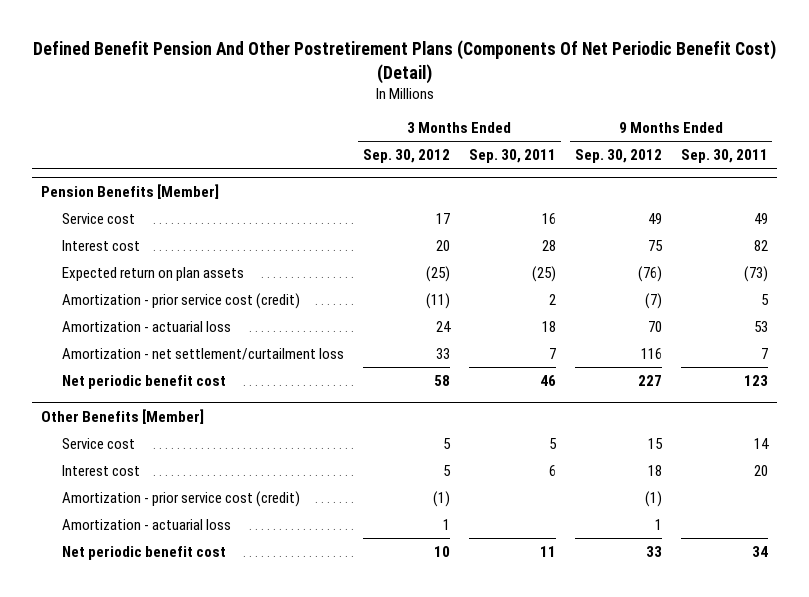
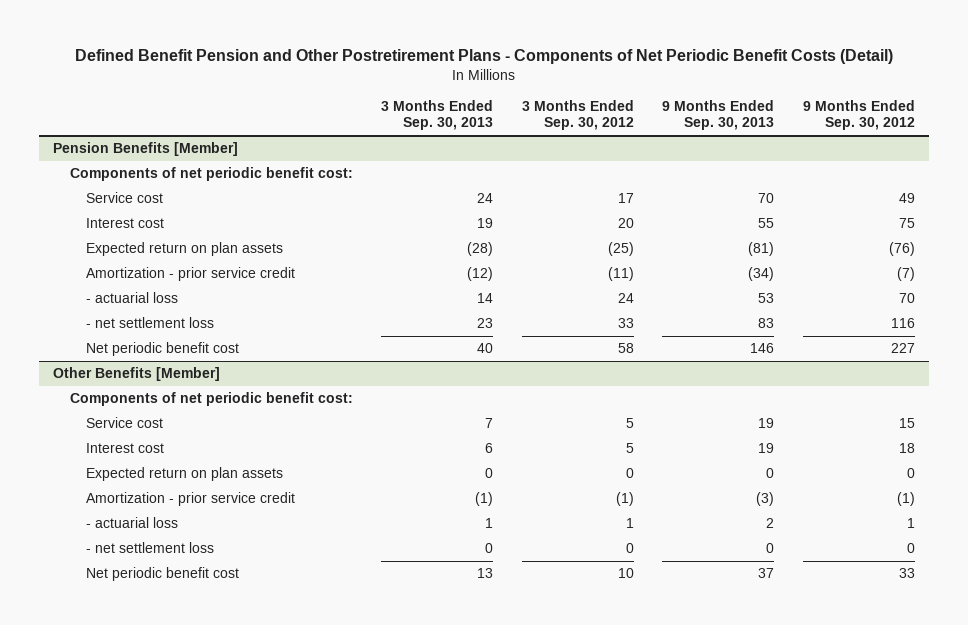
[32,40,776,84] Defined Benefit Pension And Other Postretirement Plans (Components Of Net Periodic Benefit Cost) (Detail) -> [74,48,893,64] Defined Benefit Pension and Other Postretirement Plans - Components of Net Periodic Benefit Costs (Detail)
[468,149,556,164] Sep. 30, 2011 -> none
[680,149,768,164] Sep. 30, 2011 -> none
none -> [381,100,494,131] 3 Months Ended Sep. 30, 2013
none -> [662,100,775,131] 9 Months Ended Sep. 30, 2013
none -> [69,167,353,182] Components of net periodic benefit cost:
[62,292,301,309] Amortization - prior service cost (credit) -> [85,267,295,282] Amortization - prior service credit
[62,320,232,332] Amortization - actuarial loss -> [85,292,178,304] - actuarial loss
[62,347,345,360] Amortization - net settlement/curtailment loss -> [85,317,214,329] - net settlement loss
none -> [69,392,353,407] Components of net periodic benefit cost:
none -> [85,467,283,482] Expected return on plan assets
[62,490,301,507] Amortization - prior service cost (credit) -> [85,492,295,507] Amortization - prior service credit
[62,518,232,530] Amortization - actuarial loss -> [85,517,178,529] - actuarial loss
none -> [85,542,214,554] - net settlement loss

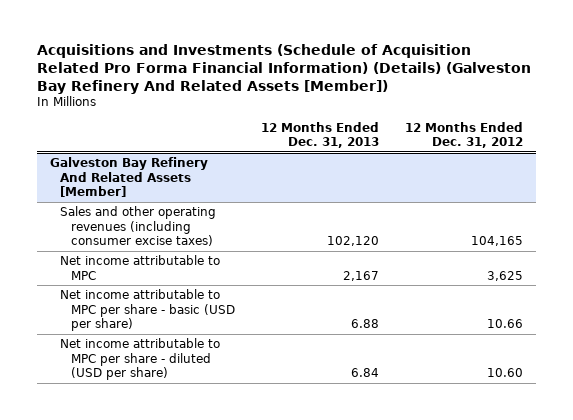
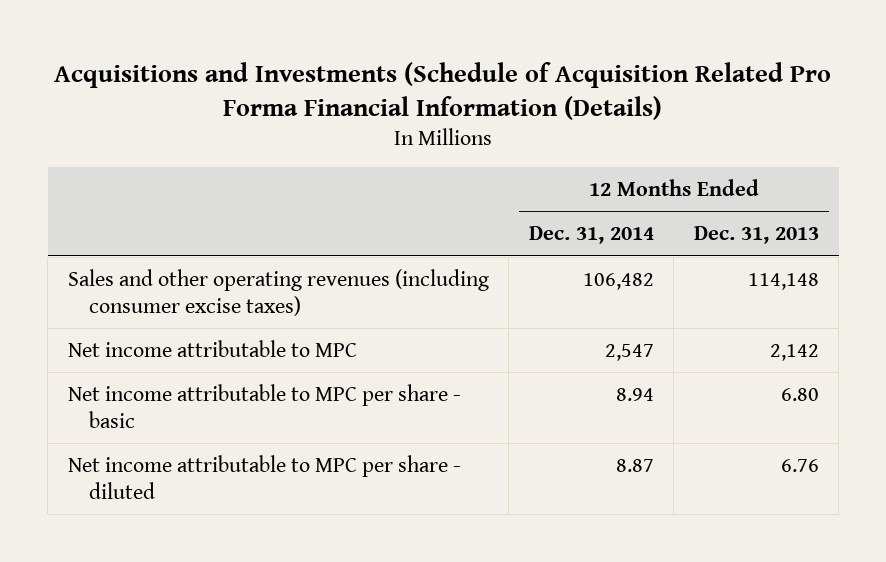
[36,43,531,94] Acquisitions and Investments (Schedule of Acquisition Related Pro Forma Financial Information) (Details) (Galveston Bay Refinery And Related Assets [Member]) -> [54,61,832,120] Acquisitions and Investments (Schedule of Acquisition Related Pro Forma Financial Information (Details)
[405,121,524,149] 12 Months Ended Dec. 31, 2012 -> none
none -> [528,226,654,245] Dec. 31, 2014
[49,156,208,198] Galveston Bay Refinery And Related Assets [Member] -> none
[327,236,380,247] 102,120 -> [747,272,819,290] 114,148
[343,270,380,281] 2,167 -> [769,343,819,361] 2,142
[60,288,235,332] Net income attributable to MPC per share - basic (USD per share) -> [67,383,461,428] Net income attributable to MPC per share - basic
[351,319,380,329] 6.88 -> [780,387,819,401] 6.80
[60,337,221,381] Net income attributable to MPC per share - diluted (USD per share) -> [67,454,461,499] Net income attributable to MPC per share - diluted
[351,368,380,378] 6.84 -> [780,458,819,472] 6.76

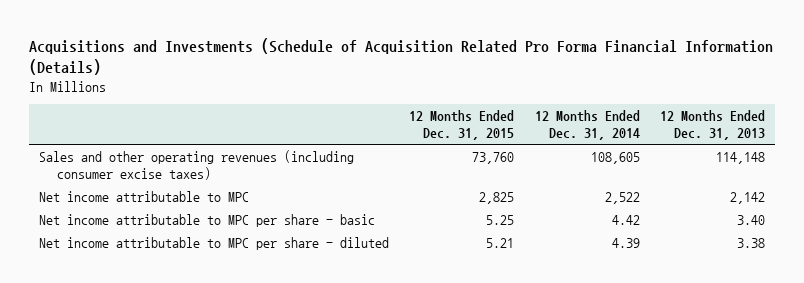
none -> [409,110,515,141] 12 Months Ended Dec. 31, 2015
[582,272,654,290] 106,482 -> [590,151,640,164] 108,605
[604,343,654,361] 2,547 -> [604,191,640,204] 2,522
[615,387,654,401] 8.94 -> [611,214,640,225] 4.42
[780,387,819,401] 6.80 -> [736,214,765,225] 3.40
[615,458,654,472] 8.87 -> [611,237,640,248] 4.39
[780,458,819,472] 6.76 -> [736,237,765,248] 3.38

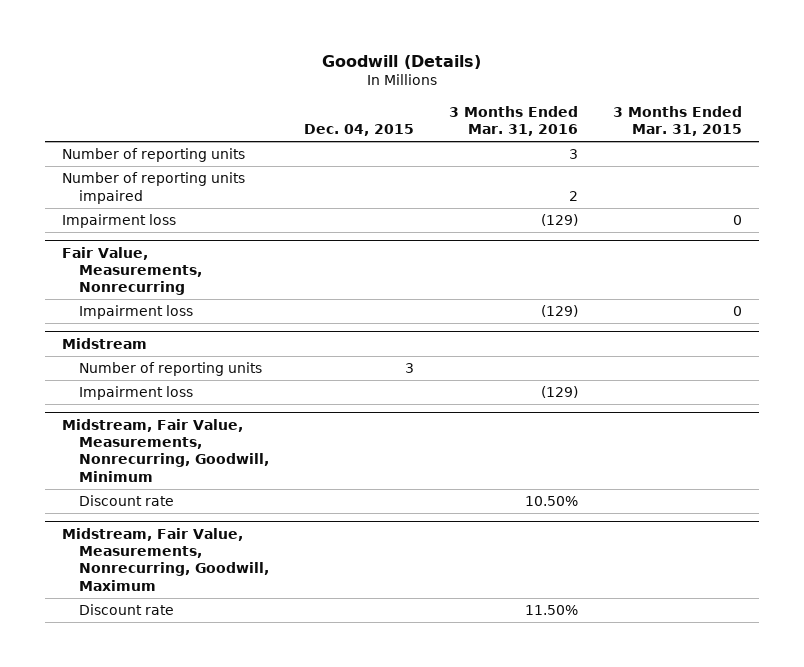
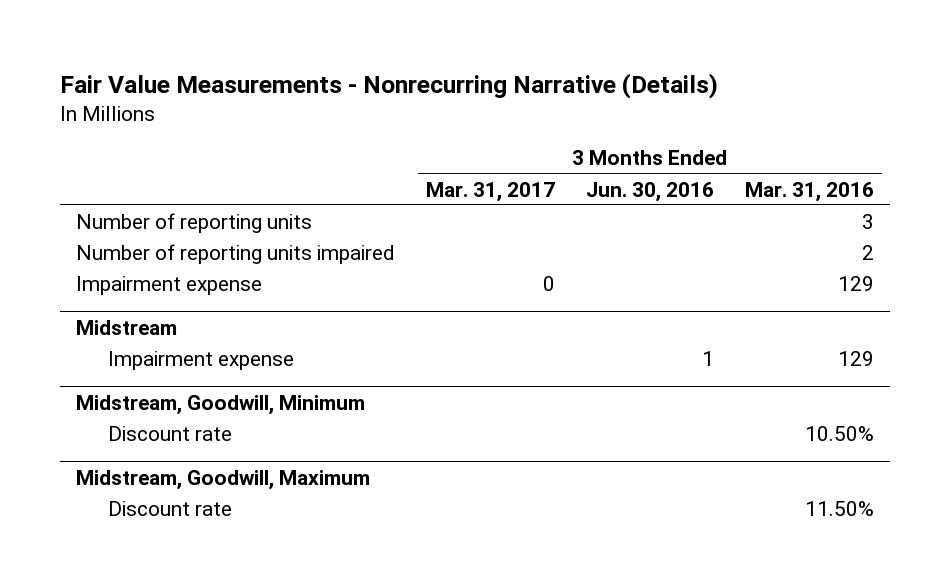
[322,54,482,69] Goodwill (Details) -> [59,72,718,99] Fair Value Measurements - Nonrecurring Narrative (Details)
[304,123,415,136] Dec. 04, 2015 -> none
[612,105,742,136] 3 Months Ended Mar. 31, 2015 -> none
none -> [425,181,555,202] Mar. 31, 2017
none -> [585,181,714,202] Jun. 30, 2016
[62,246,203,296] Fair Value, Measurements, Nonrecurring -> none
[79,305,194,320] Impairment loss -> none
[62,214,177,229] Impairment loss -> [75,276,262,296] Impairment expense
[541,214,579,227] (129) -> [838,276,875,292] 129
[79,362,263,377] Number of reporting units -> none
[62,418,270,482] Midstream, Fair Value, Measurements, Nonrecurring, Goodwill, Minimum -> none
[79,386,194,401] Impairment loss -> [108,351,295,371] Impairment expense
[541,386,579,399] (129) -> [838,351,875,367] 129
none -> [75,394,365,415] Midstream, Goodwill, Minimum
[62,527,270,591] Midstream, Fair Value, Measurements, Nonrecurring, Goodwill, Maximum -> none
none -> [75,469,370,490] Midstream, Goodwill, Maximum

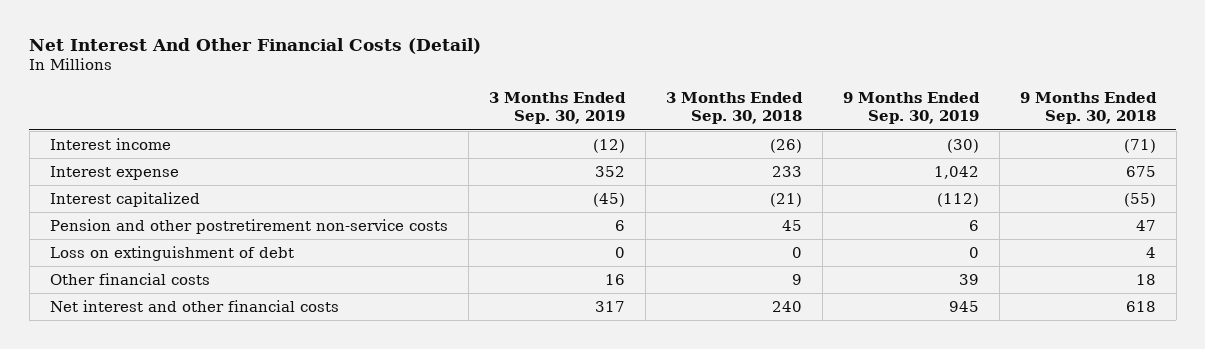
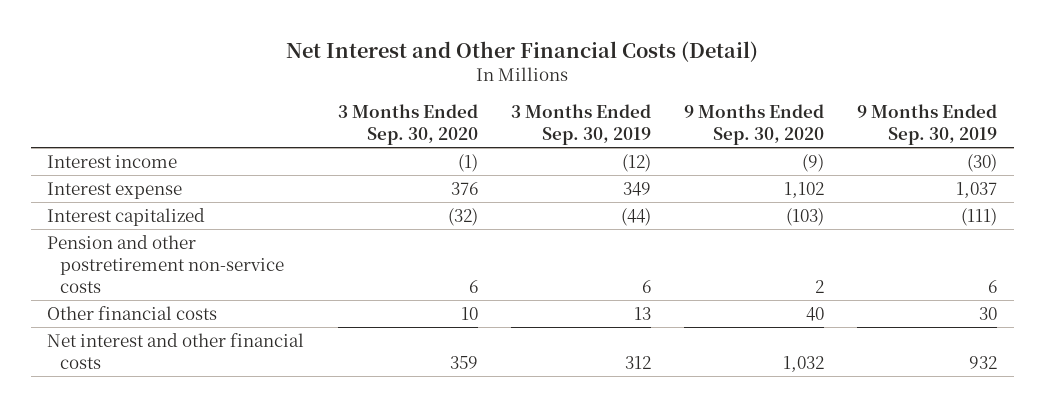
[29,38,482,55] Net Interest And Other Financial Costs (Detail) -> [286,40,759,62] Net Interest and Other Financial Costs (Detail)
[665,92,803,125] 3 Months Ended Sep. 30, 2018 -> none
[1019,92,1157,125] 9 Months Ended Sep. 30, 2018 -> none
none -> [337,104,478,145] 3 Months Ended Sep. 30, 2020
none -> [683,104,824,145] 9 Months Ended Sep. 30, 2020
[594,165,625,177] 352 -> [622,181,651,196] 349
[933,165,979,179] 1,042 -> [956,181,998,198] 1,037
[592,192,625,207] (45) -> [620,207,651,226] (44)
[936,192,979,207] (112) -> [961,207,998,226] (111)
[49,245,294,261] Loss on extinguishment of debt -> none
[604,273,625,285] 16 -> [633,306,651,320] 13
[958,273,979,285] 39 -> [979,306,998,320] 30
[594,300,625,312] 317 -> [624,355,651,369] 312
[948,300,979,312] 945 -> [969,355,998,369] 932

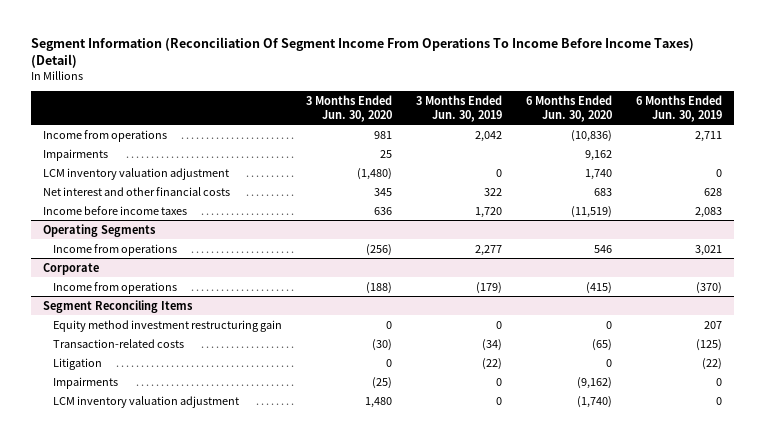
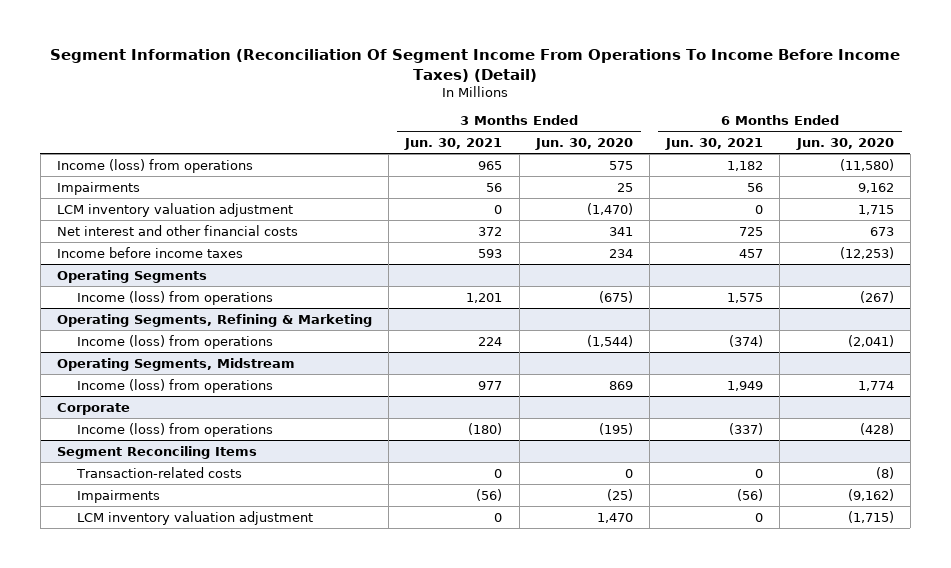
[415,94,502,122] 3 Months Ended Jun. 30, 2019 -> none
[635,94,722,122] 6 Months Ended Jun. 30, 2019 -> none
none -> [404,137,503,150] Jun. 30, 2021
none -> [665,137,764,150] Jun. 30, 2021
[42,129,167,142] Income from operations -> [56,158,253,173] Income (loss) from operations
[373,130,392,139] 981 -> [608,160,633,170] 575
[570,129,612,142] (10,836) -> [839,158,894,171] (11,580)
[356,167,392,180] (1,480) -> [586,202,633,215] (1,470)
[584,168,612,180] 1,740 -> [857,204,894,215] 1,715
[373,187,392,196] 345 -> [608,226,633,236] 341
[593,187,612,196] 683 -> [869,226,894,236] 673
[373,206,392,215] 636 -> [608,248,633,258] 234
[570,205,612,218] (11,519) -> [839,246,894,259] (12,253)
[52,243,177,256] Income from operations -> [76,290,273,305] Income (loss) from operations
[365,243,392,256] (256) -> [598,290,633,303] (675)
[593,244,612,253] 546 -> [859,290,894,303] (267)
none -> [56,313,372,327] Operating Segments, Refining & Marketing
none -> [76,334,273,349] Income (loss) from operations
none -> [56,357,295,371] Operating Segments, Midstream
none -> [76,378,273,393] Income (loss) from operations
[52,281,177,294] Income from operations -> [76,422,273,437] Income (loss) from operations
[365,281,392,294] (188) -> [598,422,633,435] (195)
[585,281,612,294] (415) -> [859,422,894,435] (428)
[52,319,282,332] Equity method investment restructuring gain -> none
[52,357,102,370] Litigation -> none
[371,338,392,351] (30) -> [624,468,633,478] 0
[591,338,612,351] (65) -> [875,466,894,479] (8)
[364,396,392,408] 1,480 -> [596,512,633,523] 1,470
[576,395,612,408] (1,740) -> [847,510,894,523] (1,715)

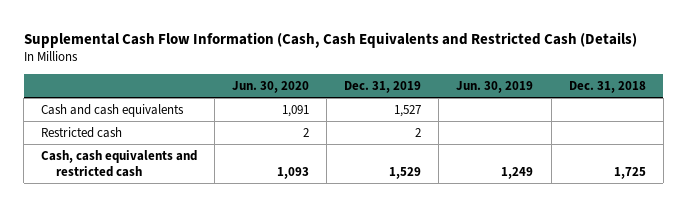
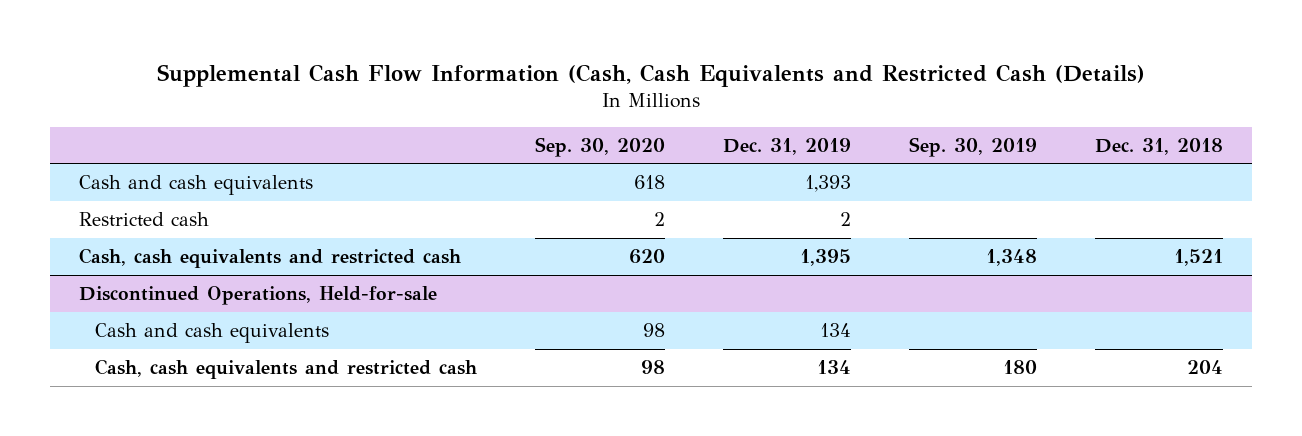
[232,80,310,93] Jun. 30, 2020 -> none
[456,80,534,93] Jun. 30, 2019 -> none
none -> [534,136,665,157] Sep. 30, 2020
none -> [909,136,1038,157] Sep. 30, 2019
[394,104,422,117] 1,527 -> [804,175,851,193] 1,393
[389,166,422,179] 1,529 -> [799,249,851,267] 1,395
[613,166,646,179] 1,725 -> [1174,249,1224,267] 1,521
none -> [79,286,438,306] Discontinued Operations, Held-for-sale
none -> [94,323,329,344] Cash and cash equivalents
none -> [94,359,477,380] Cash, cash equivalents and restricted cash

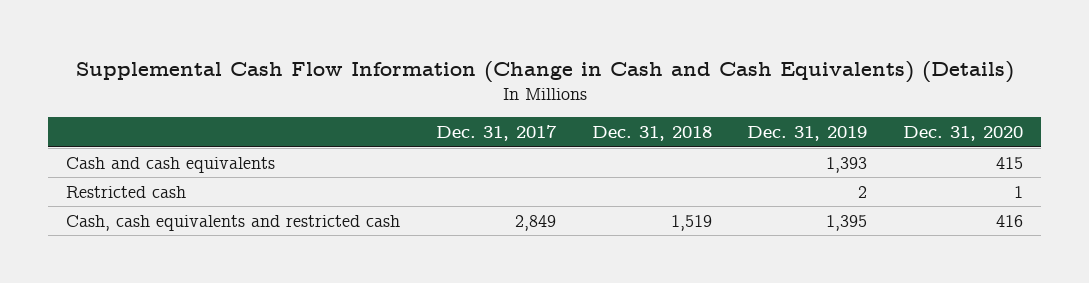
[157,63,1146,87] Supplemental Cash Flow Information (Cash, Cash Equivalents and Restricted Cash (Details) -> [75,60,1014,83] Supplemental Cash Flow Information (Change in Cash and Cash Equivalents) (Details)
[534,136,665,157] Sep. 30, 2020 -> none
[909,136,1038,157] Sep. 30, 2019 -> none
none -> [435,125,557,142] Dec. 31, 2017
none -> [902,126,1023,142] Dec. 31, 2020
[79,286,438,306] Discontinued Operations, Held-for-sale -> none
[94,323,329,344] Cash and cash equivalents -> none
[94,359,477,380] Cash, cash equivalents and restricted cash -> none
[1174,249,1224,267] 1,521 -> [670,214,712,231] 1,519

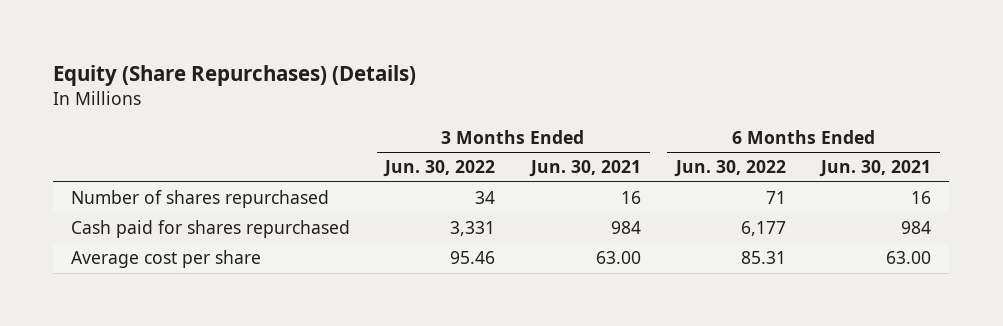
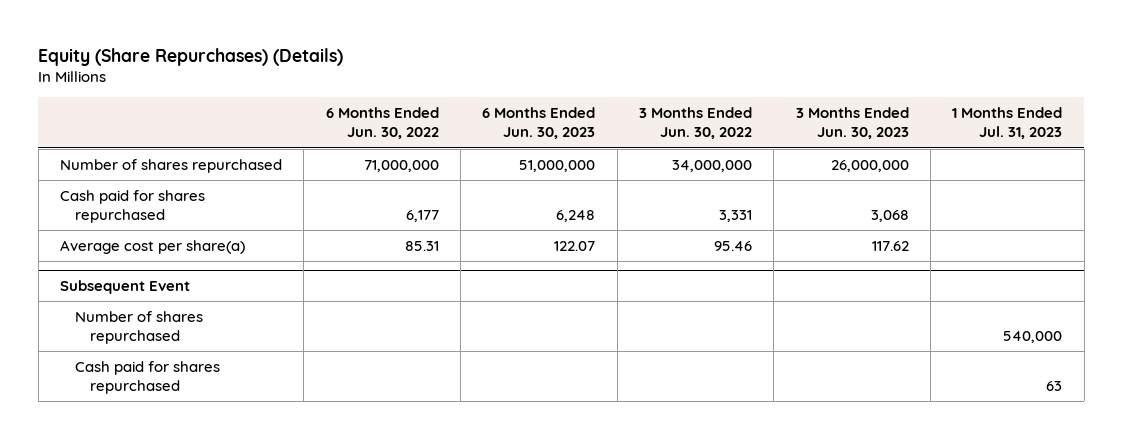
[528,160,641,178] Jun. 30, 2021 -> none
[819,160,932,178] Jun. 30, 2021 -> none
none -> [482,107,596,140] 6 Months Ended Jun. 30, 2023
none -> [795,107,909,140] 3 Months Ended Jun. 30, 2023
none -> [952,107,1063,140] 1 Months Ended Jul. 31, 2023
[475,191,496,205] 34 -> [672,159,753,172] 34,000,000
[766,191,787,205] 71 -> [363,159,439,172] 71,000,000
[71,250,262,269] Average cost per share -> [60,239,246,254] Average cost per share(a)
none -> [60,280,191,295] Subsequent Event
none -> [74,310,203,345] Number of shares repurchased
none -> [74,360,220,395] Cash paid for shares repurchased

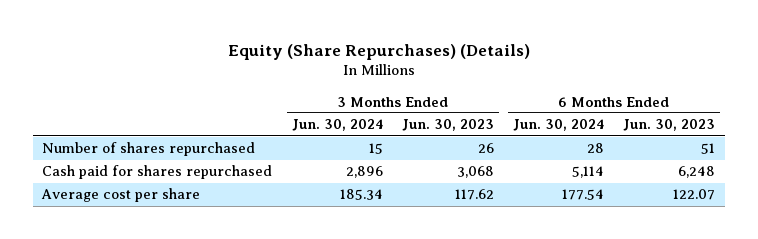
[325,107,439,140] 6 Months Ended Jun. 30, 2022 -> none
[639,107,753,140] 3 Months Ended Jun. 30, 2022 -> none
[952,107,1063,140] 1 Months Ended Jul. 31, 2023 -> none
none -> [291,119,383,132] Jun. 30, 2024
none -> [513,119,605,132] Jun. 30, 2024
[519,159,596,172] 51,000,000 -> [701,143,716,155] 51
[830,159,909,172] 26,000,000 -> [477,143,494,154] 26
[60,280,191,295] Subsequent Event -> none
[74,310,203,345] Number of shares repurchased -> none
[74,360,220,395] Cash paid for shares repurchased -> none
[60,239,246,254] Average cost per share(a) -> [41,188,201,203] Average cost per share

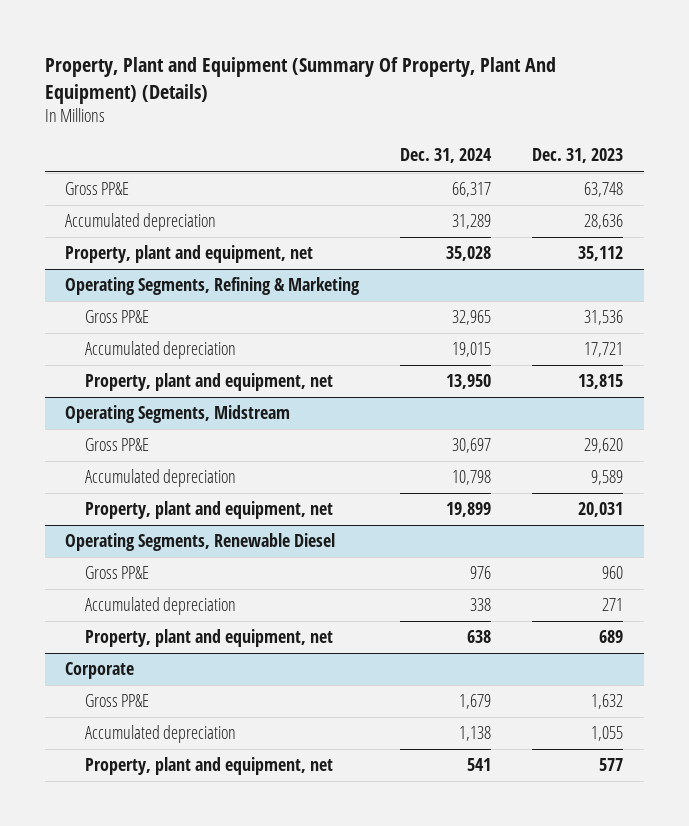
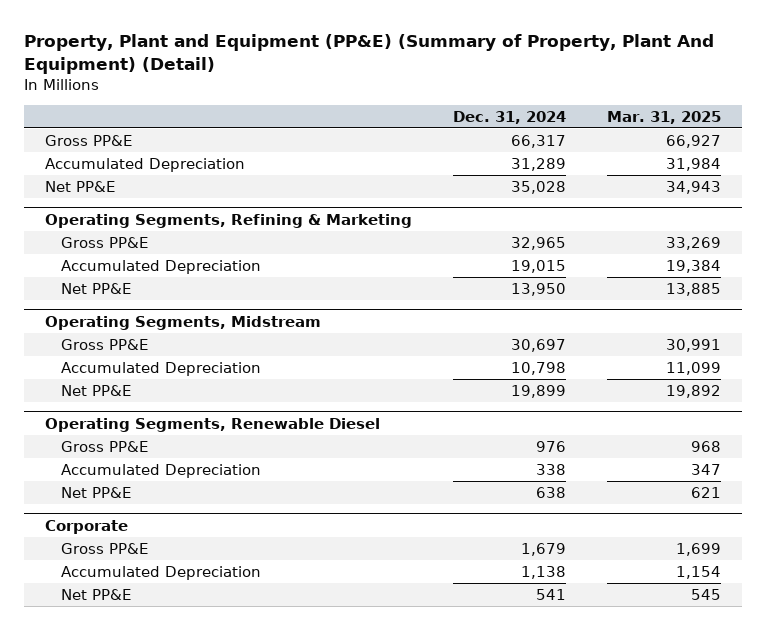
[44,56,556,104] Property, Plant and Equipment (Summary Of Property, Plant And Equipment) (Details) -> [23,33,714,74] Property, Plant and Equipment (PP&E) (Summary of Property, Plant And Equipment) (Detail)
[532,148,624,164] Dec. 31, 2023 -> none
none -> [607,110,722,124] Mar. 31, 2025
[65,213,217,232] Accumulated depreciation -> [44,157,245,172] Accumulated Depreciation
[65,245,314,264] Property, plant and equipment, net -> [44,180,115,192] Net PP&E
[84,341,236,360] Accumulated depreciation -> [61,259,262,274] Accumulated Depreciation
[84,373,333,392] Property, plant and equipment, net -> [61,282,132,294] Net PP&E
[84,469,236,488] Accumulated depreciation -> [61,361,262,376] Accumulated Depreciation
[84,501,333,520] Property, plant and equipment, net -> [61,384,132,396] Net PP&E
[84,597,236,616] Accumulated depreciation -> [61,463,262,478] Accumulated Depreciation
[84,629,333,648] Property, plant and equipment, net -> [61,486,132,498] Net PP&E
[84,725,236,744] Accumulated depreciation -> [61,565,262,580] Accumulated Depreciation
[84,757,333,776] Property, plant and equipment, net -> [61,588,132,600] Net PP&E

